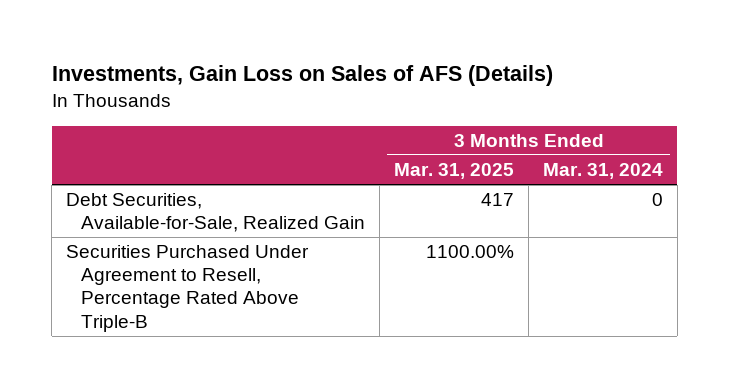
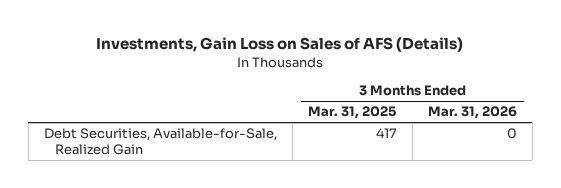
[543,162,664,179] Mar. 31, 2024 -> none
none -> [427,106,517,120] Mar. 31, 2026
[66,245,310,332] Securities Purchased Under Agreement to Resell, Percentage Rated Above Triple-B -> none

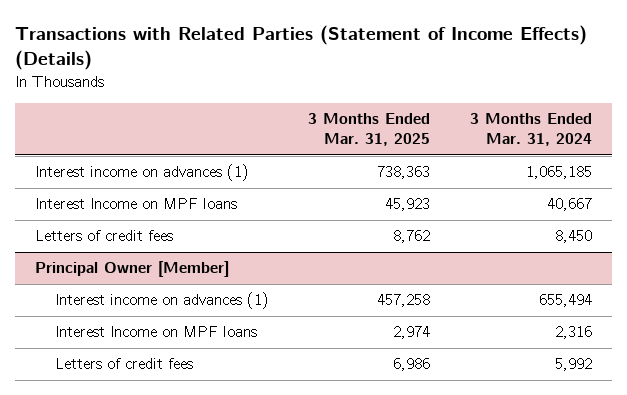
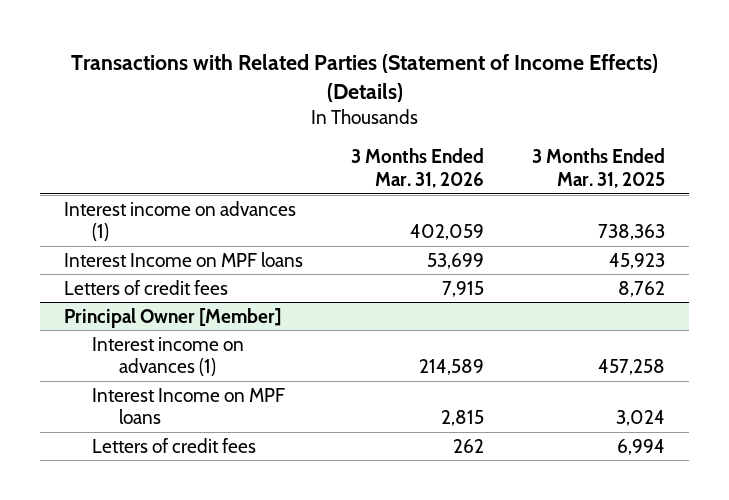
[469,112,592,147] 3 Months Ended Mar. 31, 2024 -> none
none -> [351,148,485,189] 3 Months Ended Mar. 31, 2026
[393,326,431,340] 2,974 -> [615,410,665,427] 3,024
[393,358,431,372] 6,986 -> [616,438,665,455] 6,994

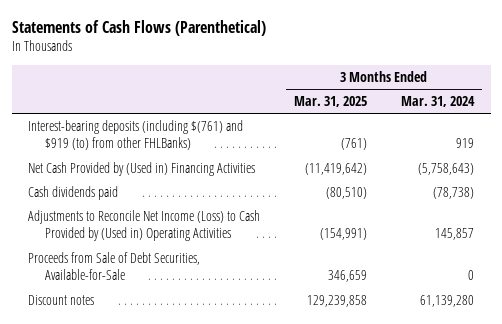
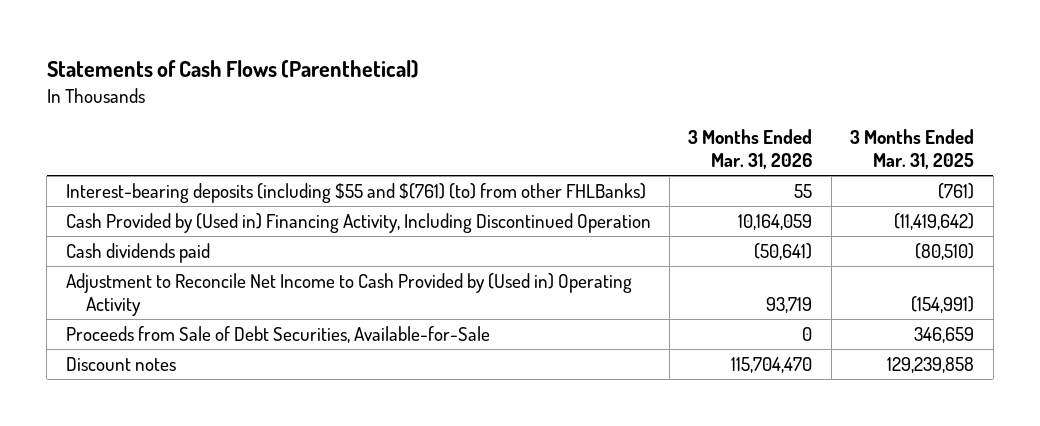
[400,96,475,108] Mar. 31, 2024 -> none
none -> [688,128,813,170] 3 Months Ended Mar. 31, 2026
[28,119,244,151] Interest-bearing deposits (including $(761) and $919 (to) from other FHLBanks) -> [65,182,646,203] Interest-bearing deposits (including $55 and $(761) (to) from other FHLBanks)
[28,161,256,176] Net Cash Provided by (Used in) Financing Activities -> [65,212,651,233] Cash Provided by (Used in) Financing Activity, Including Discontinued Operation
[28,209,261,242] Adjustments to Reconcile Net Income (Loss) to Cash Provided by (Used in) Operating Activities -> [65,272,632,317] Adjustment to Reconcile Net Income to Cash Provided by (Used in) Operating Activity

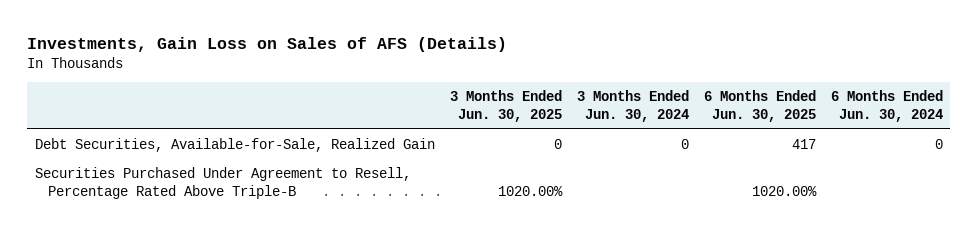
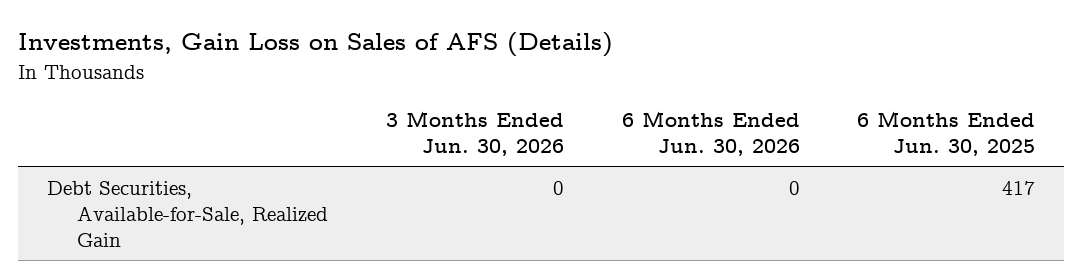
[449,90,562,123] 3 Months Ended Jun. 30, 2025 -> none
[576,90,689,123] 3 Months Ended Jun. 30, 2024 -> none
[830,90,943,123] 6 Months Ended Jun. 30, 2024 -> none
none -> [385,111,564,157] 3 Months Ended Jun. 30, 2026
none -> [621,111,800,157] 6 Months Ended Jun. 30, 2026
[34,167,411,199] Securities Purchased Under Agreement to Resell, Percentage Rated Above Triple-B -> none

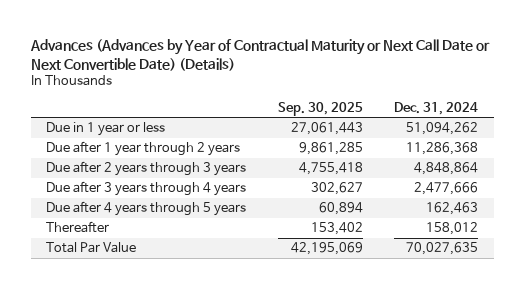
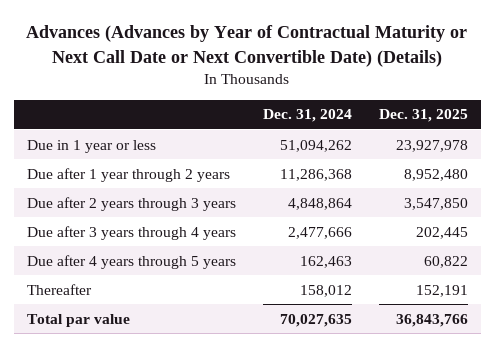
[277,101,363,116] Sep. 30, 2025 -> none
none -> [378,109,468,123] Dec. 31, 2025
[46,242,137,254] Total Par Value -> [27,313,131,327] Total par value

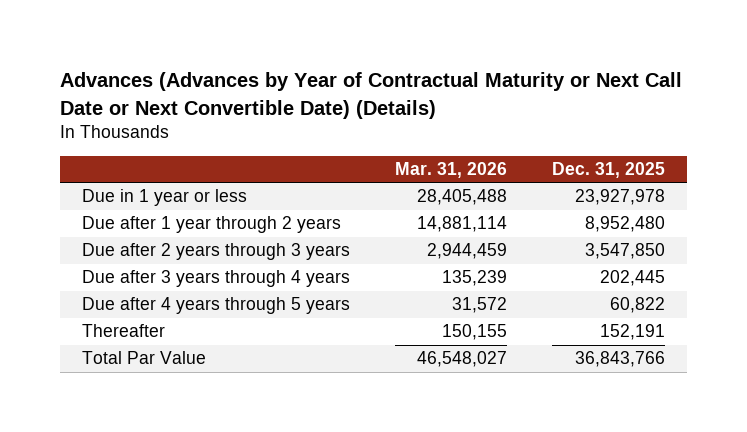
[262,109,352,123] Dec. 31, 2024 -> none
none -> [395,162,508,179] Mar. 31, 2026
[27,313,131,327] Total par value -> [82,351,207,365] Total Par Value

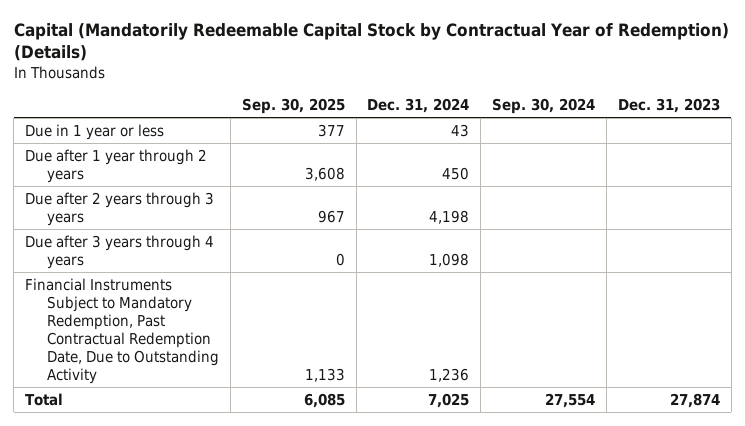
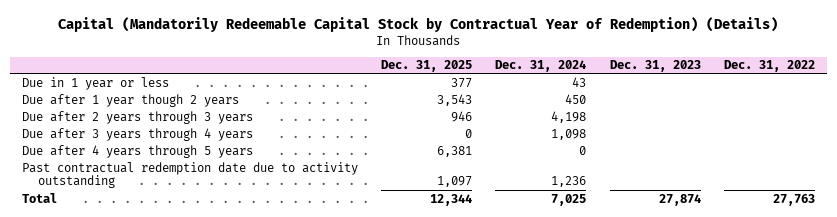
[241,97,345,114] Sep. 30, 2025 -> none
[492,97,596,114] Sep. 30, 2024 -> none
none -> [381,60,473,73] Dec. 31, 2025
none -> [724,60,816,73] Dec. 31, 2022
[25,148,208,183] Due after 1 year through 2 years -> [21,93,239,107] Due after 1 year though 2 years
none -> [21,144,253,158] Due after 4 years through 5 years
[25,277,220,384] Financial Instruments Subject to Mandatory Redemption, Past Contractual Redemption Date, Due to Outstanding Activity -> [21,161,358,189] Past contractual redemption date due to activity outstanding

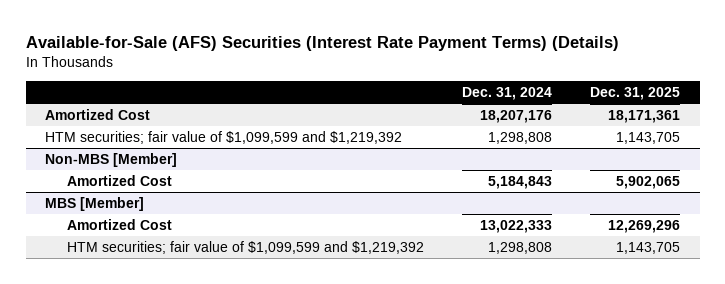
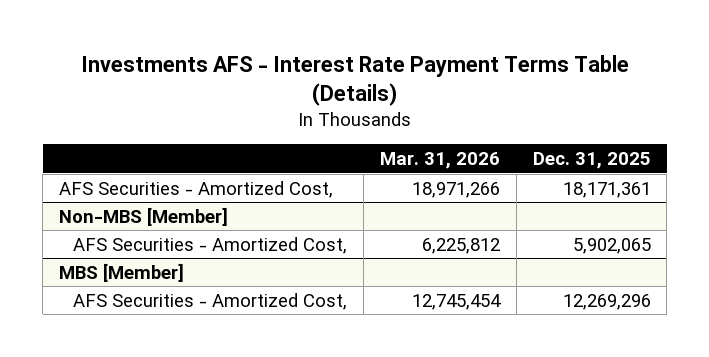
[25,35,619,51] Available-for-Sale (AFS) Securities (Interest Rate Payment Terms) (Details) -> [80,54,629,106] Investments AFS - Interest Rate Payment Terms Table (Details)
[461,86,552,100] Dec. 31, 2024 -> none
none -> [379,152,500,170] Mar. 31, 2026
[44,131,402,145] HTM securities; fair value of $1,099,599 and $1,219,392 -> none
[44,109,150,121] Amortized Cost -> [58,180,333,198] AFS Securities - Amortized Cost,
[66,175,172,187] Amortized Cost -> [72,236,347,254] AFS Securities - Amortized Cost,
[66,241,424,255] HTM securities; fair value of $1,099,599 and $1,219,392 -> none
[66,219,172,231] Amortized Cost -> [72,292,347,310] AFS Securities - Amortized Cost,

